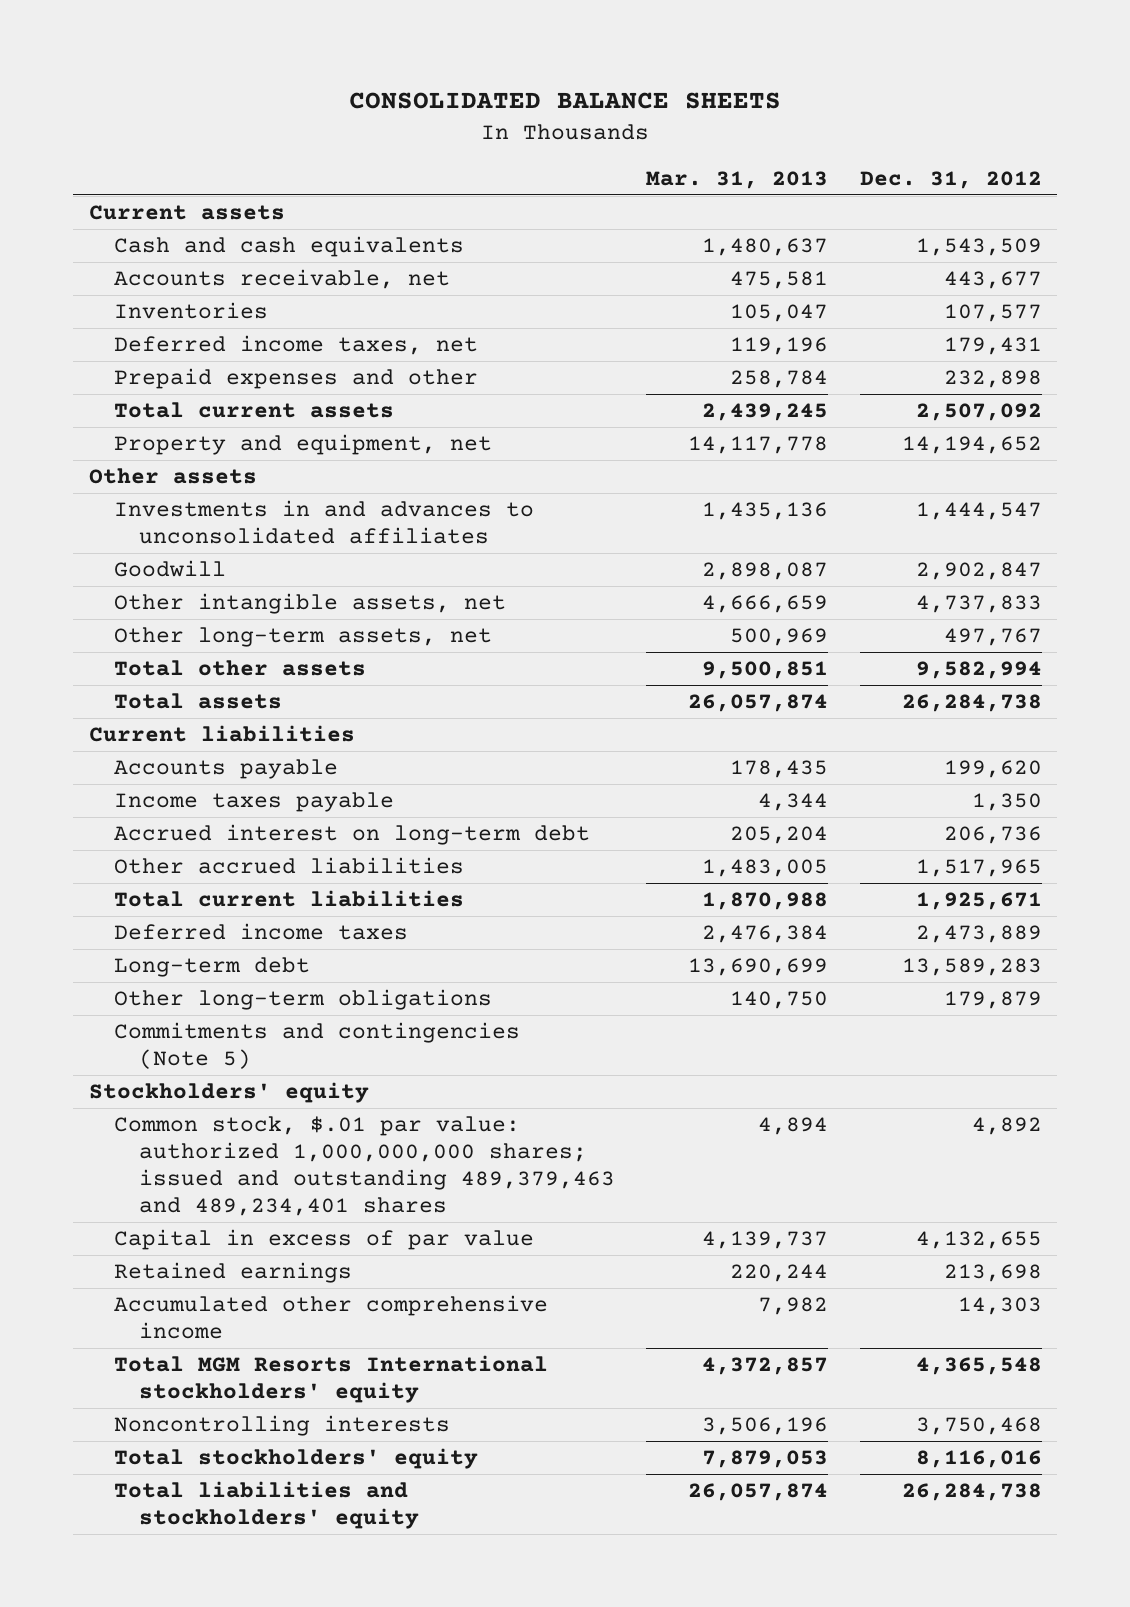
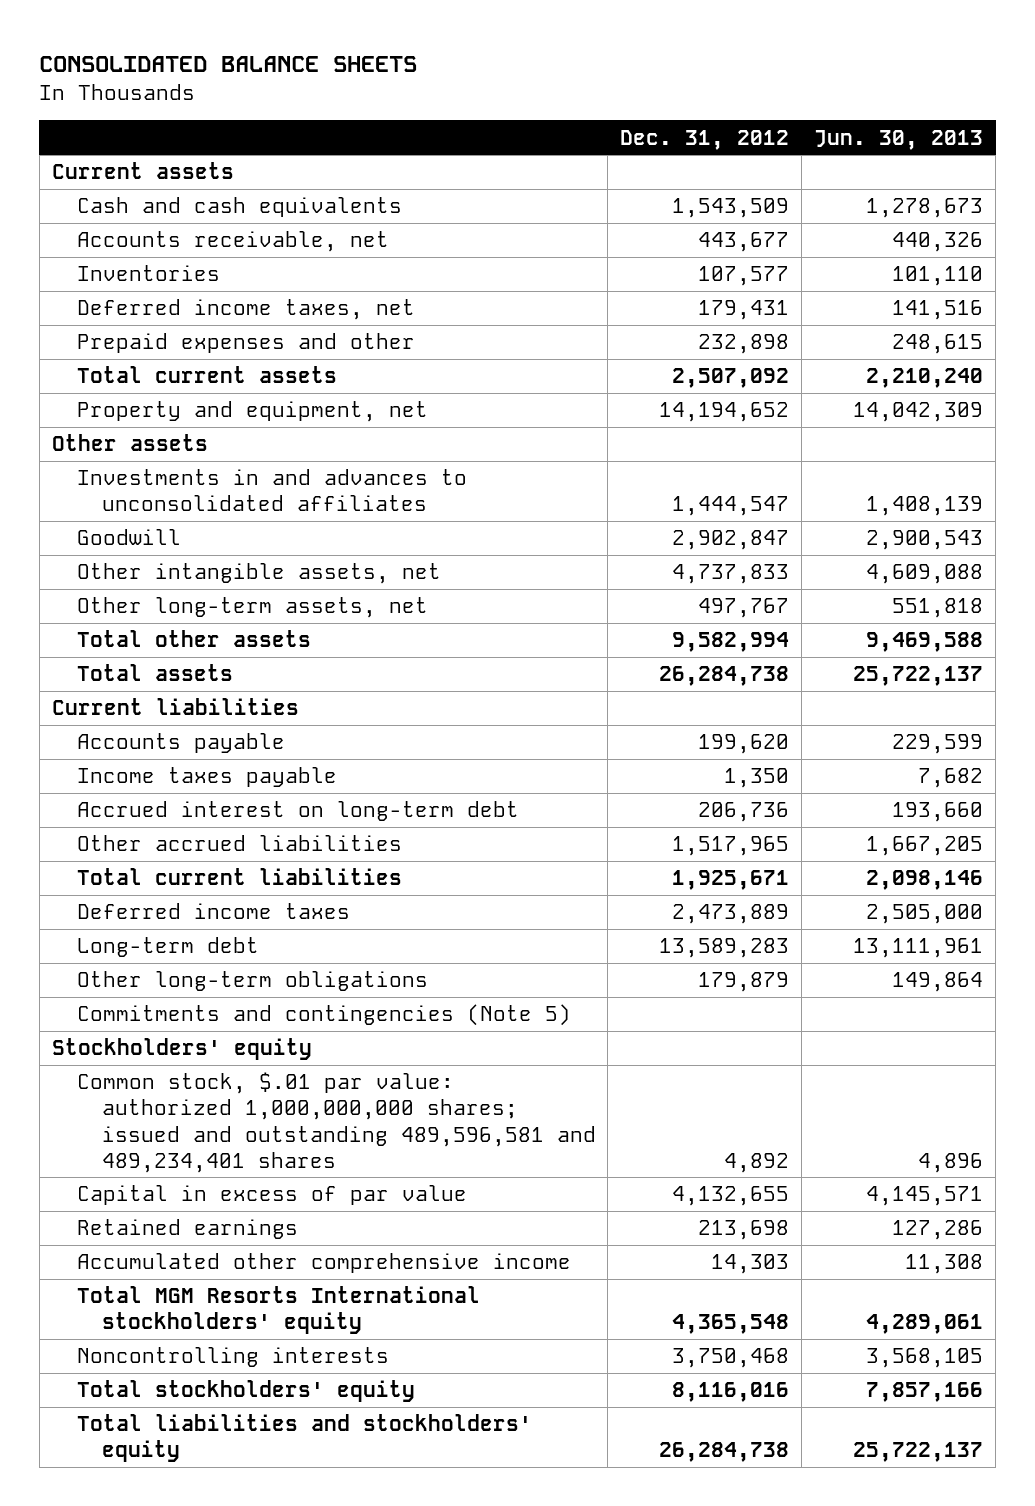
[646,171,829,190] Mar. 31, 2013 -> none
none -> [814,129,984,150] Jun. 30, 2013
[113,1116,616,1217] Common stock, $.01 par value: authorized 1,000,000,000 shares; issued and outstanding 489,379,463 and 489,234,401 shares -> [76,1072,596,1173] Common stock, $.01 par value: authorized 1,000,000,000 shares; issued and outstanding 489,596,581 and 489,234,401 shares

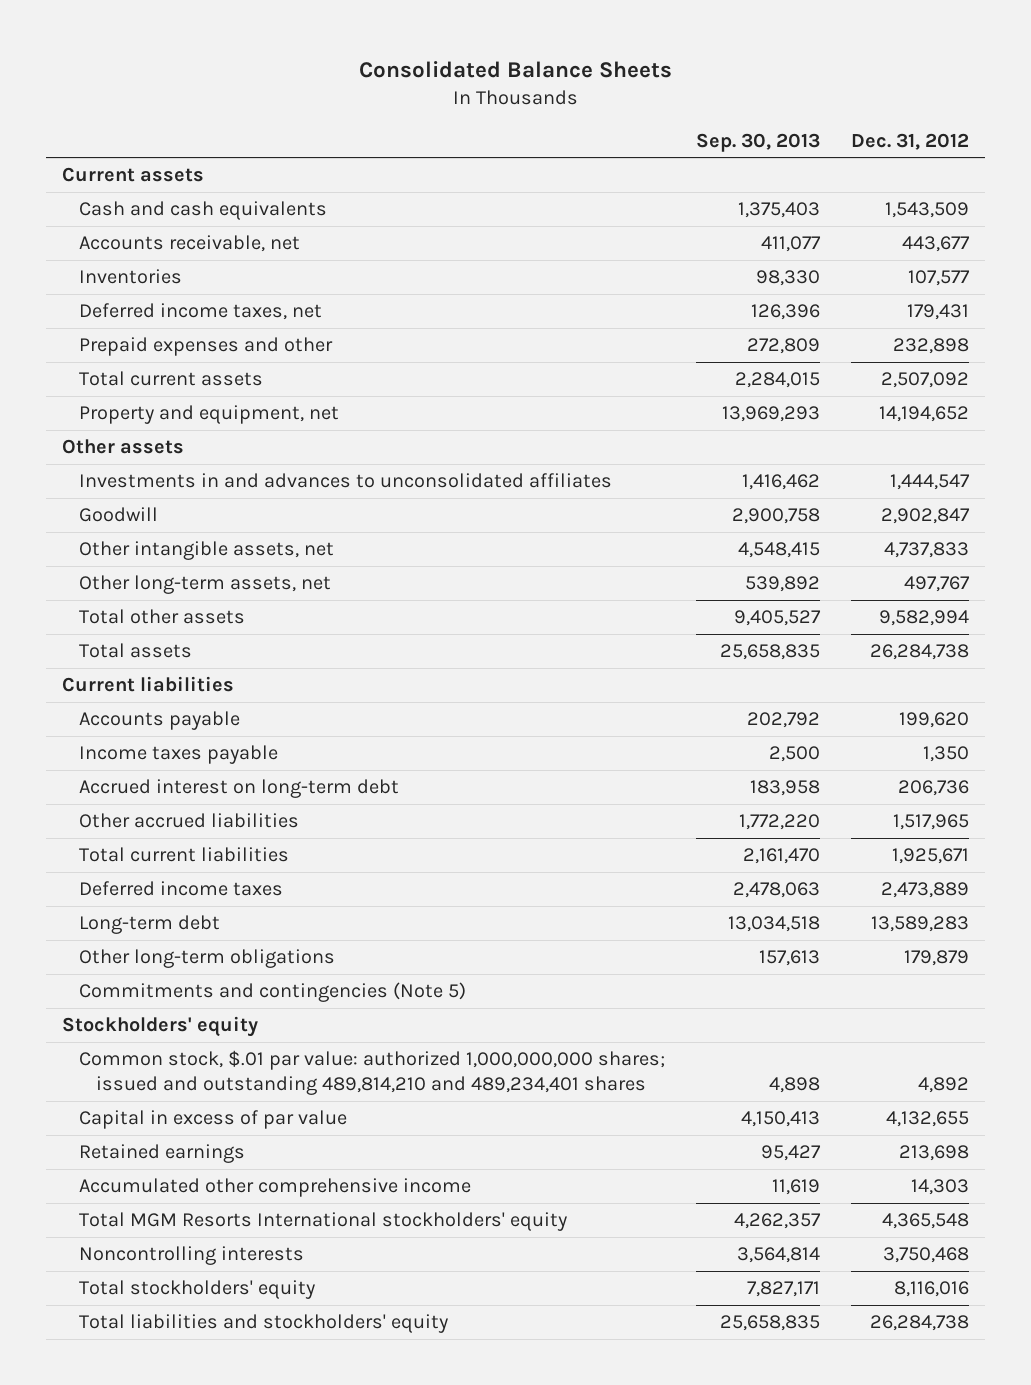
[39,55,418,72] CONSOLIDATED BALANCE SHEETS -> [358,61,672,79] Consolidated Balance Sheets
[814,129,984,150] Jun. 30, 2013 -> none
none -> [696,132,821,152] Sep. 30, 2013
[76,1072,596,1173] Common stock, $.01 par value: authorized 1,000,000,000 shares; issued and outstanding 489,596,581 and 489,234,401 shares -> [79,1049,666,1096] Common stock, $.01 par value: authorized 1,000,000,000 shares; issued and outstanding 489,814,210 and 489,234,401 shares

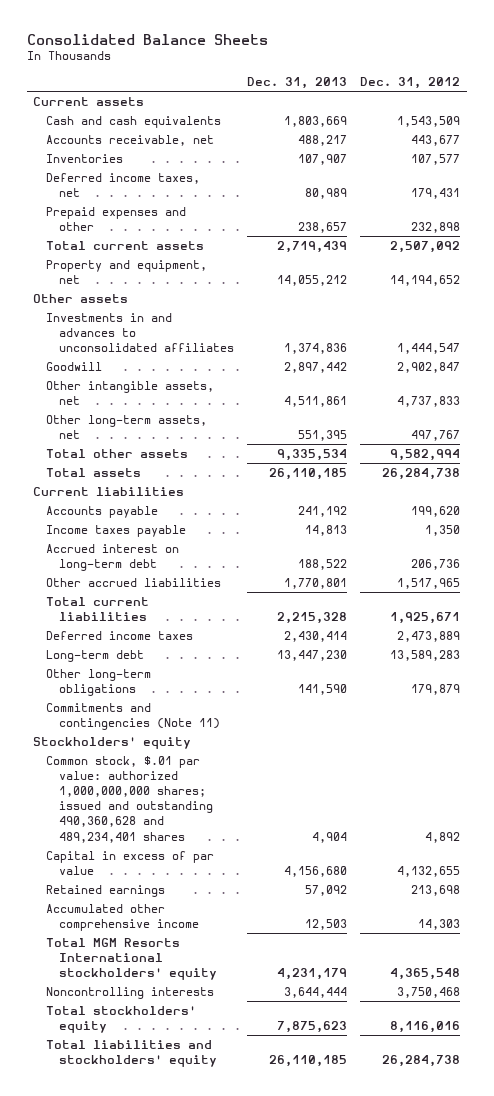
[696,132,821,152] Sep. 30, 2013 -> none
none -> [247,77,348,90] Dec. 31, 2013
[79,981,467,1002] Commitments and contingencies (Note 5) -> [46,703,221,731] Commitments and contingencies (Note 11)
[79,1049,666,1096] Common stock, $.01 par value: authorized 1,000,000,000 shares; issued and outstanding 489,814,210 and 489,234,401 shares -> [46,756,214,843] Common stock, $.01 par value: authorized 1,000,000,000 shares; issued and outstanding 490,360,628 and 489,234,401 shares

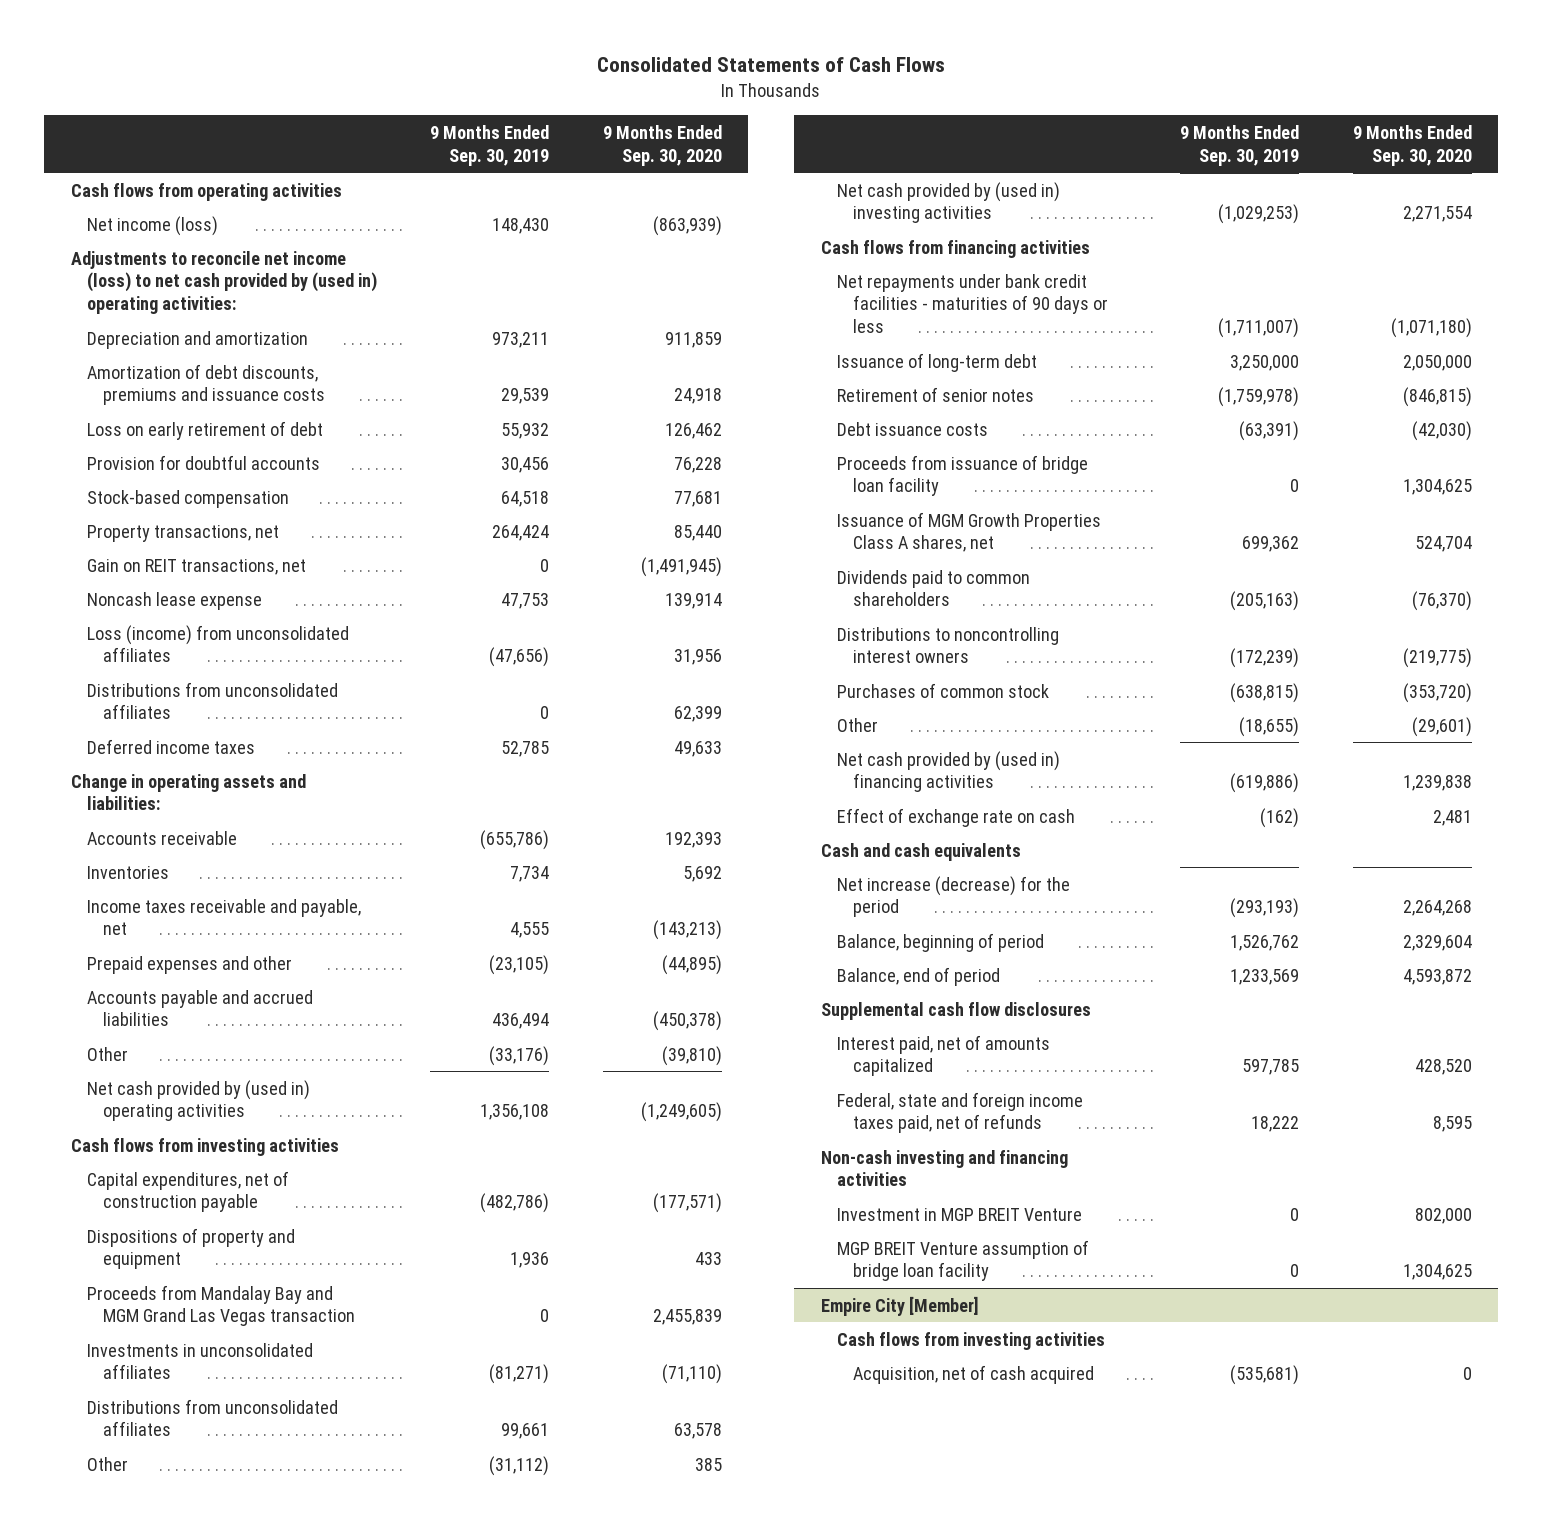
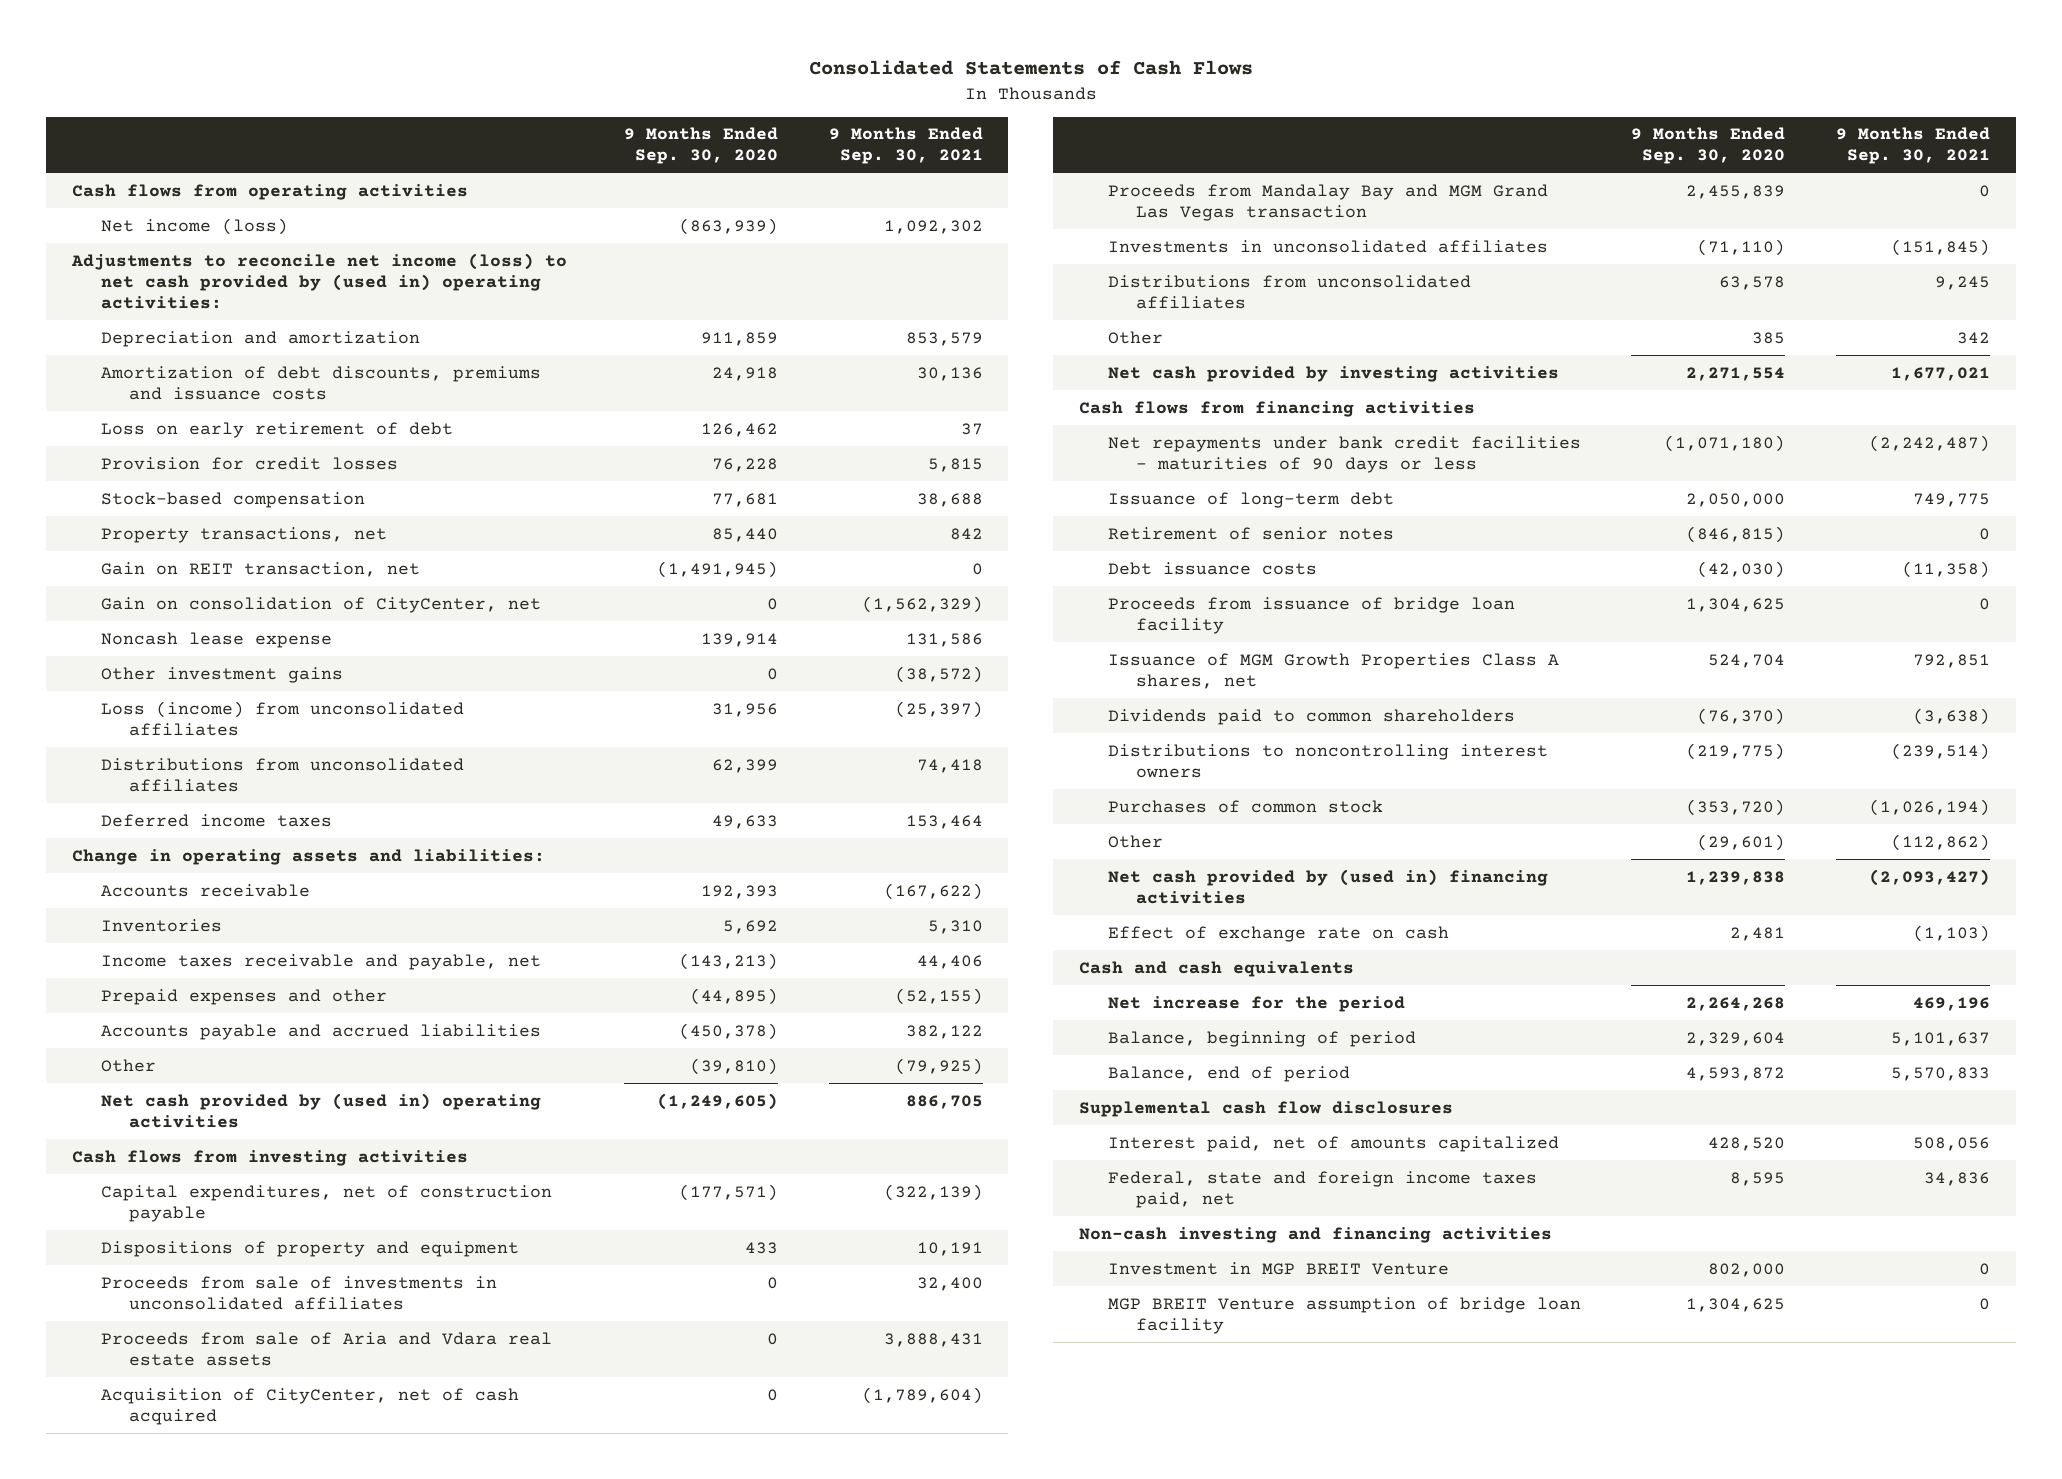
[430,124,550,166] 9 Months Ended Sep. 30, 2019 -> none
none -> [829,127,984,165] 9 Months Ended Sep. 30, 2021
[86,454,320,470] Provision for doubtful accounts -> [100,456,398,470] Provision for credit losses
[86,558,306,575] Gain on REIT transactions, net -> [100,561,420,577] Gain on REIT transaction, net
none -> [100,596,541,613] Gain on consolidation of CityCenter, net
none -> [100,666,343,683] Other investment gains
none -> [100,1275,497,1310] Proceeds from sale of investments in unconsolidated affiliates
none -> [100,1331,552,1366] Proceeds from sale of Aria and Vdara real estate assets
none -> [100,1387,519,1425] Acquisition of CityCenter, net of cash acquired
[836,181,1060,224] Net cash provided by (used in) investing activities -> [1107,365,1559,382] Net cash provided by investing activities
[836,875,1070,918] Net increase (decrease) for the period -> [1107,995,1405,1012] Net increase for the period
[836,1091,1083,1134] Federal, state and foreign income taxes paid, net of refunds -> [1107,1170,1537,1208] Federal, state and foreign income taxes paid, net
[820,1295,979,1316] Empire City [Member] -> none
[836,1331,1105,1350] Cash flows from investing activities -> none
[852,1364,1094,1384] Acquisition, net of cash acquired -> none

